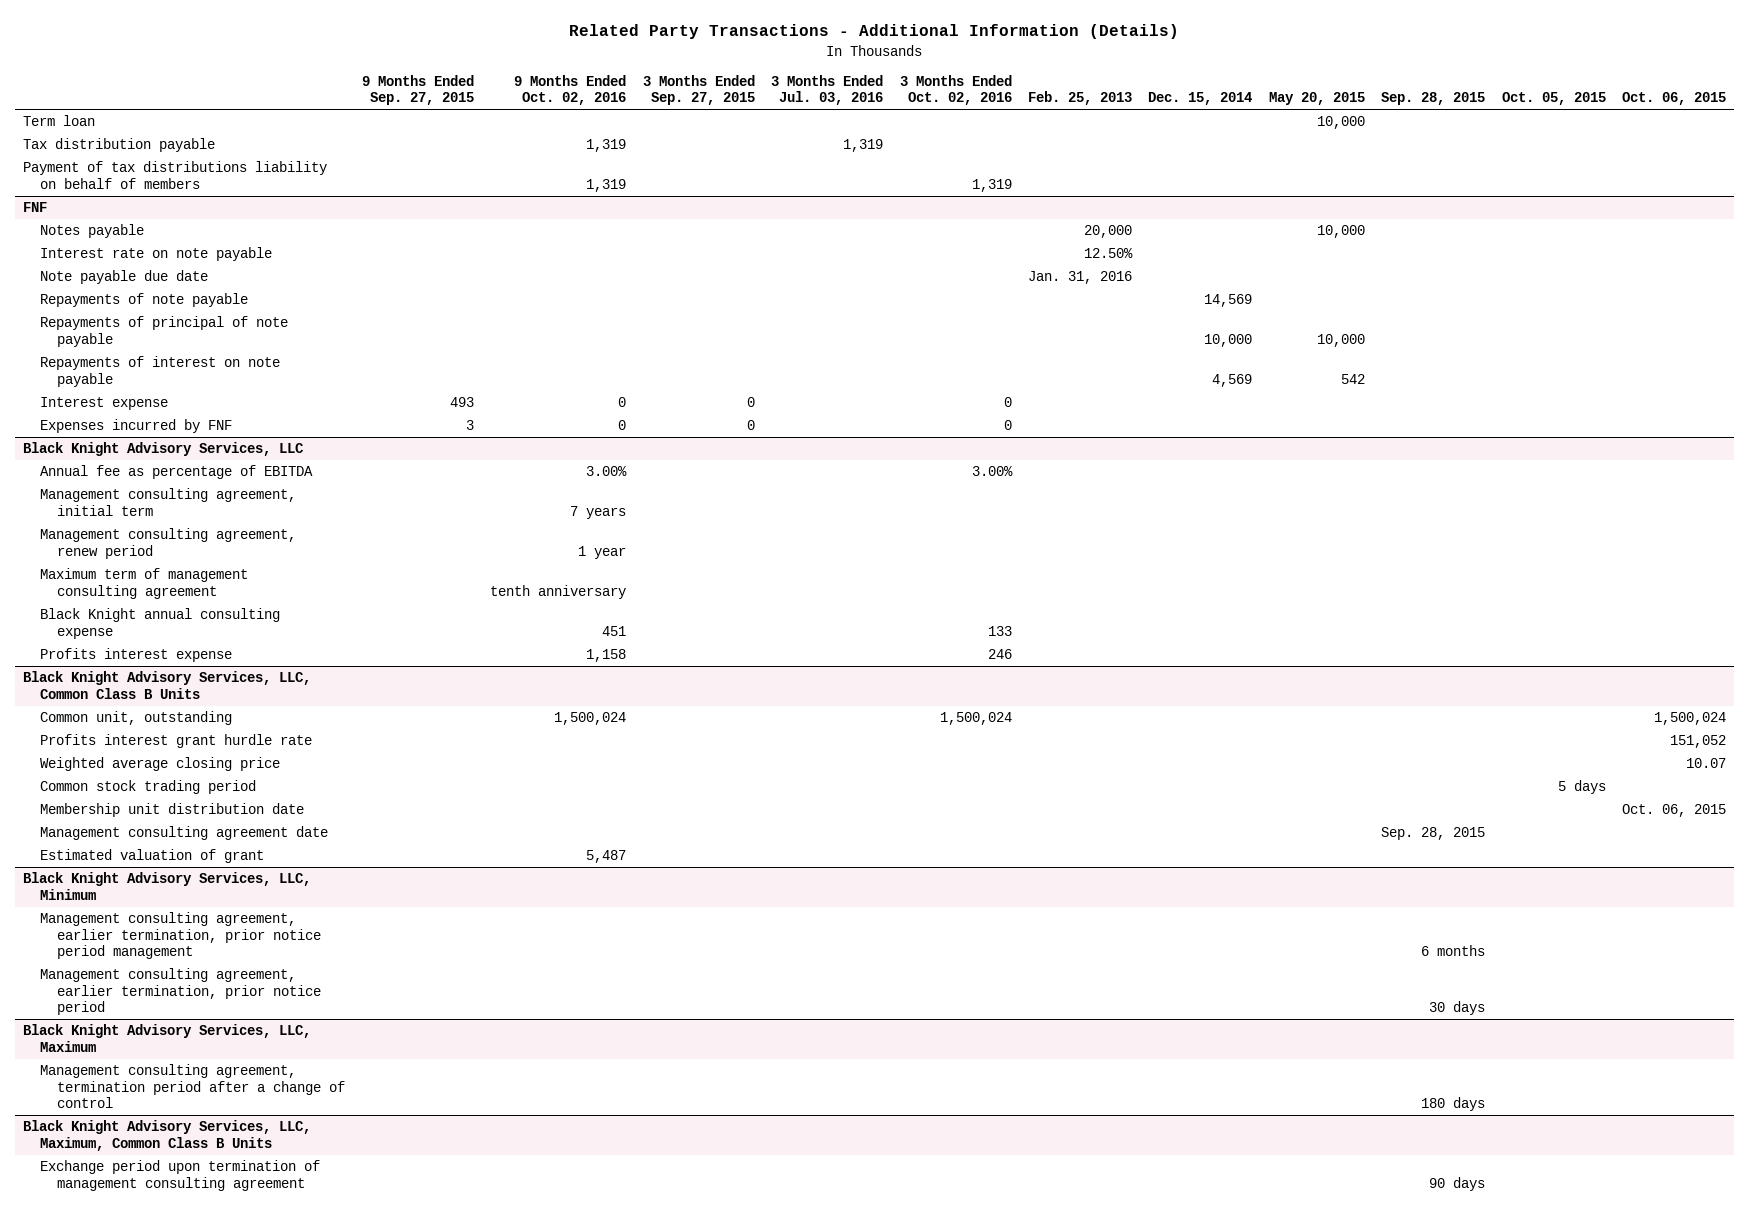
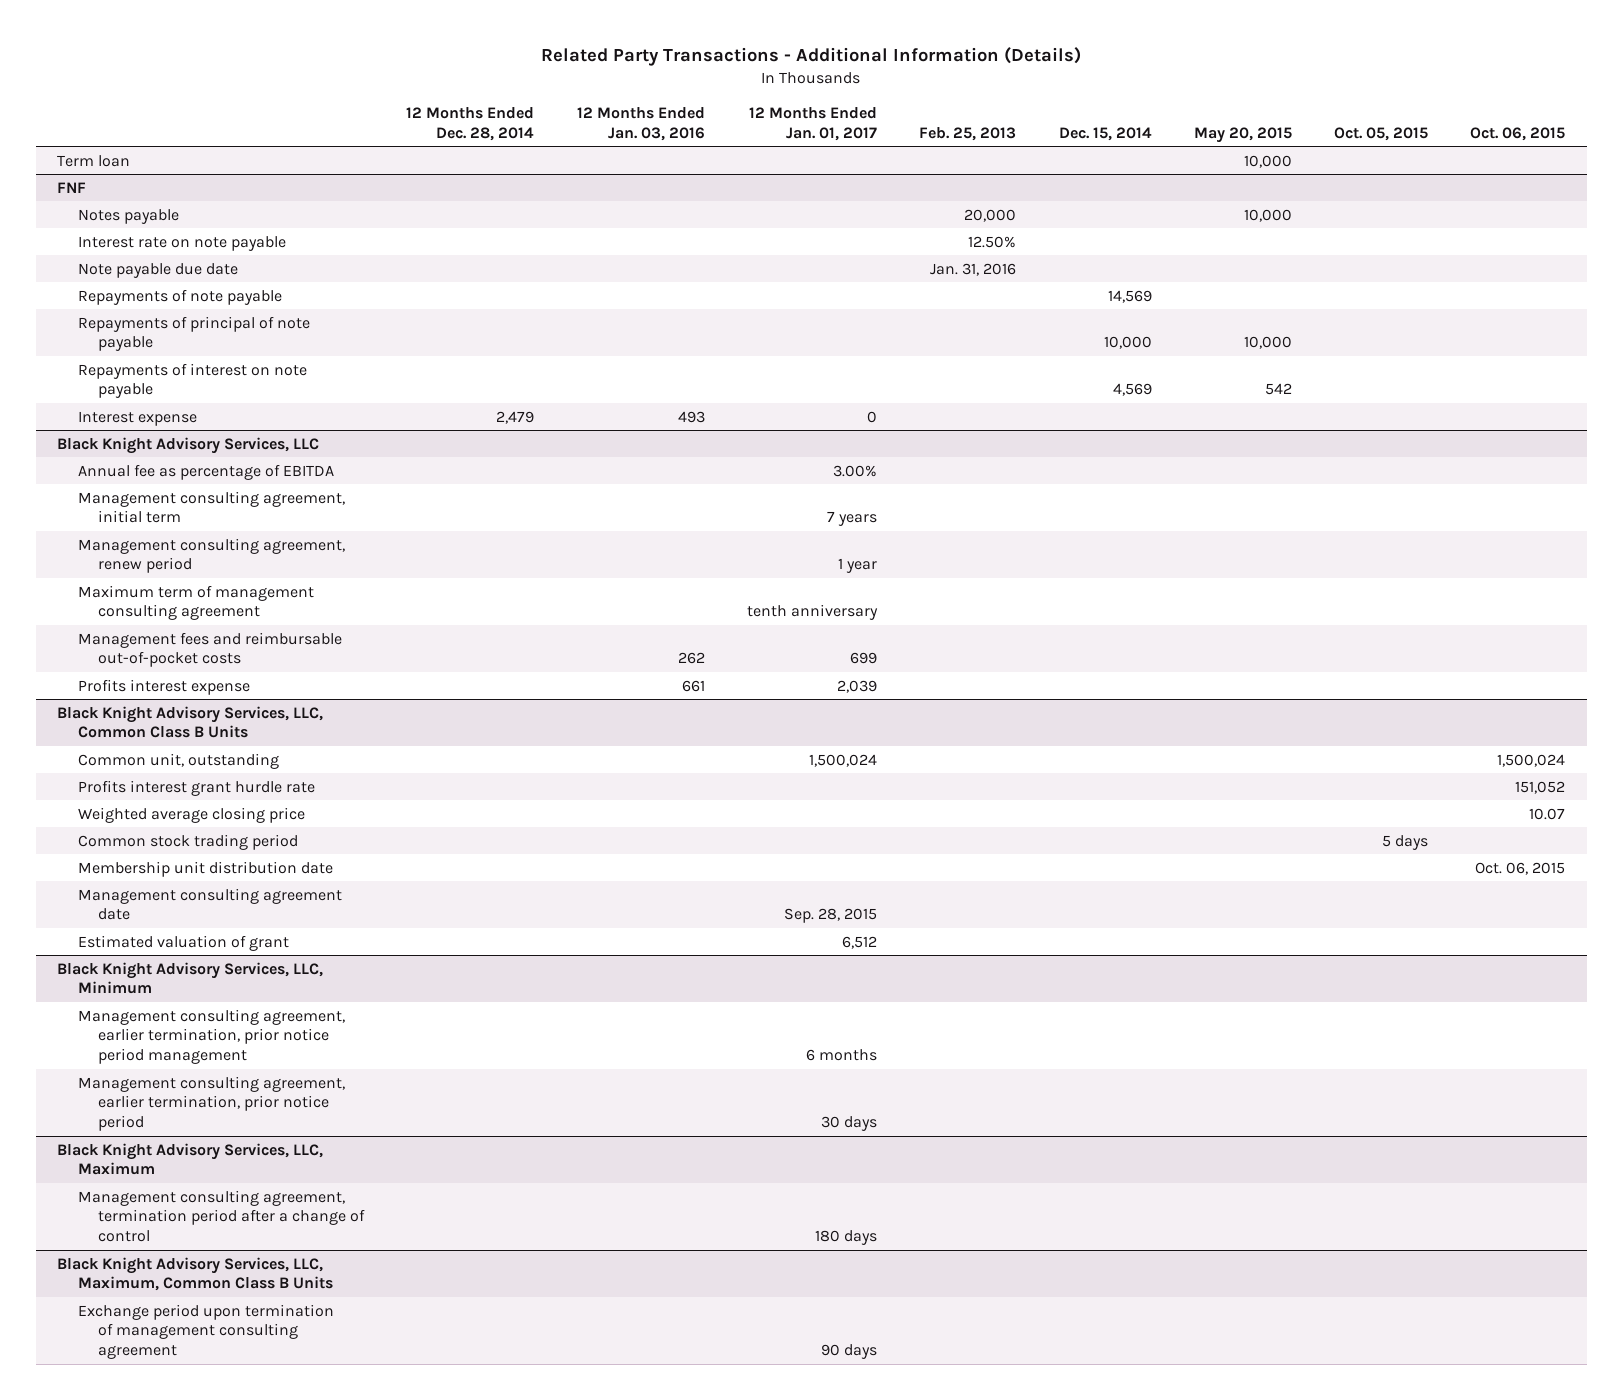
[361,74,474,106] 9 Months Ended Sep. 27, 2015 -> none
[514,74,627,106] 9 Months Ended Oct. 02, 2016 -> none
[642,74,755,106] 3 Months Ended Sep. 27, 2015 -> none
[771,74,884,106] 3 Months Ended Jul. 03, 2016 -> none
[899,74,1012,106] 3 Months Ended Oct. 02, 2016 -> none
[1381,92,1486,106] Sep. 28, 2015 -> none
none -> [406,106,535,141] 12 Months Ended Dec. 28, 2014
none -> [576,106,705,141] 12 Months Ended Jan. 03, 2016
none -> [749,106,878,141] 12 Months Ended Jan. 01, 2017
[22,138,215,153] Tax distribution payable -> none
[22,161,327,189] Payment of tax distributions liability on behalf of members -> none
[40,419,233,434] Expenses incurred by FNF -> none
[40,608,281,639] Black Knight annual consulting expense -> [77,631,342,668] Management fees and reimbursable out-of-pocket costs

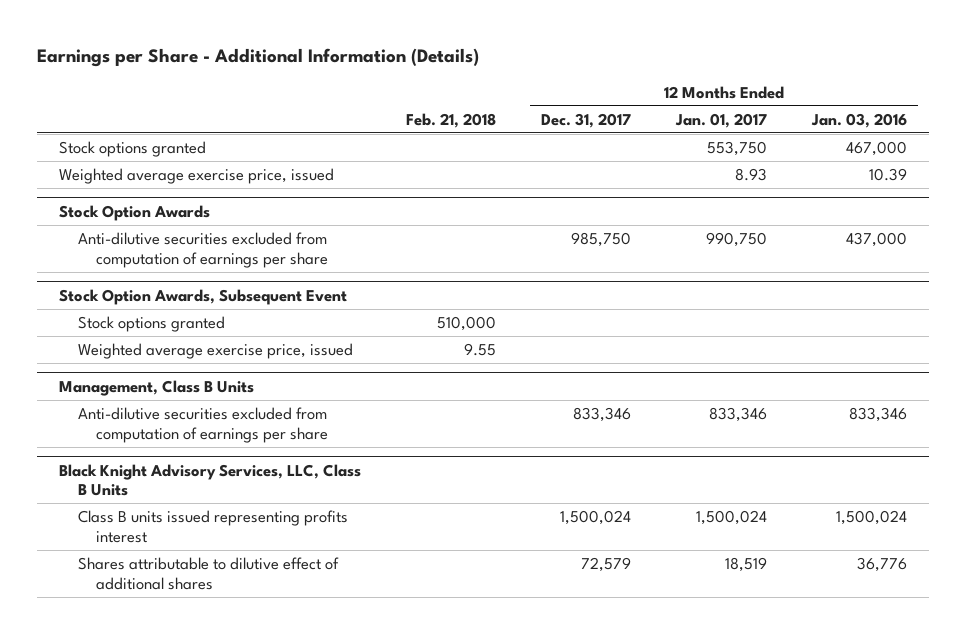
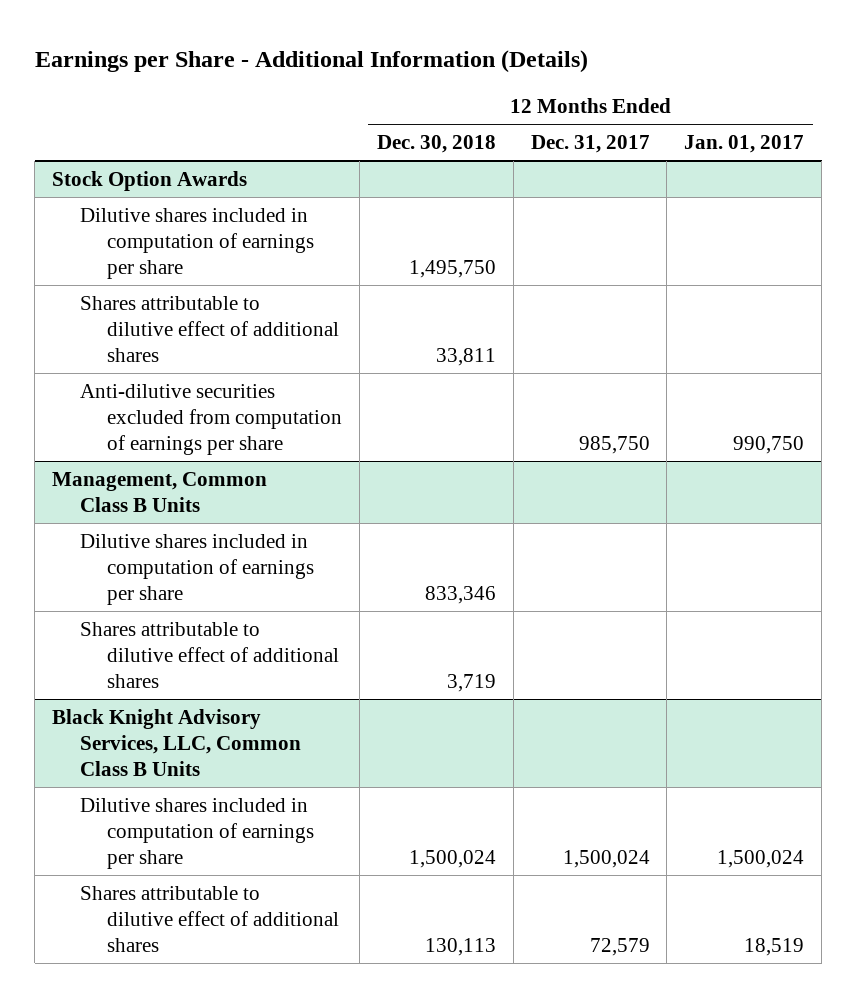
[406,112,497,128] Feb. 21, 2018 -> none
[810,112,907,128] Jan. 03, 2016 -> none
none -> [376,135,496,154] Dec. 30, 2018
[59,140,207,157] Stock options granted -> none
[59,167,335,184] Weighted average exercise price, issued -> none
none -> [79,207,314,279] Dilutive shares included in computation of earnings per share
none -> [79,295,339,362] Shares attributable to dilutive effect of additional shares
[59,288,348,305] Stock Option Awards, Subsequent Event -> none
[77,315,225,332] Stock options granted -> none
[77,342,353,359] Weighted average exercise price, issued -> none
[77,406,328,443] Anti-dilutive securities excluded from computation of earnings per share -> none
[59,379,255,396] Management, Class B Units -> [52,471,268,512] Management, Common Class B Units
none -> [79,533,314,605] Dilutive shares included in computation of earnings per share
none -> [79,621,339,688] Shares attributable to dilutive effect of additional shares
[59,463,362,497] Black Knight Advisory Services, LLC, Class B Units -> [52,708,301,776] Black Knight Advisory Services, LLC, Common Class B Units
[77,509,348,543] Class B units issued representing profits interest -> [79,797,314,869] Dilutive shares included in computation of earnings per share

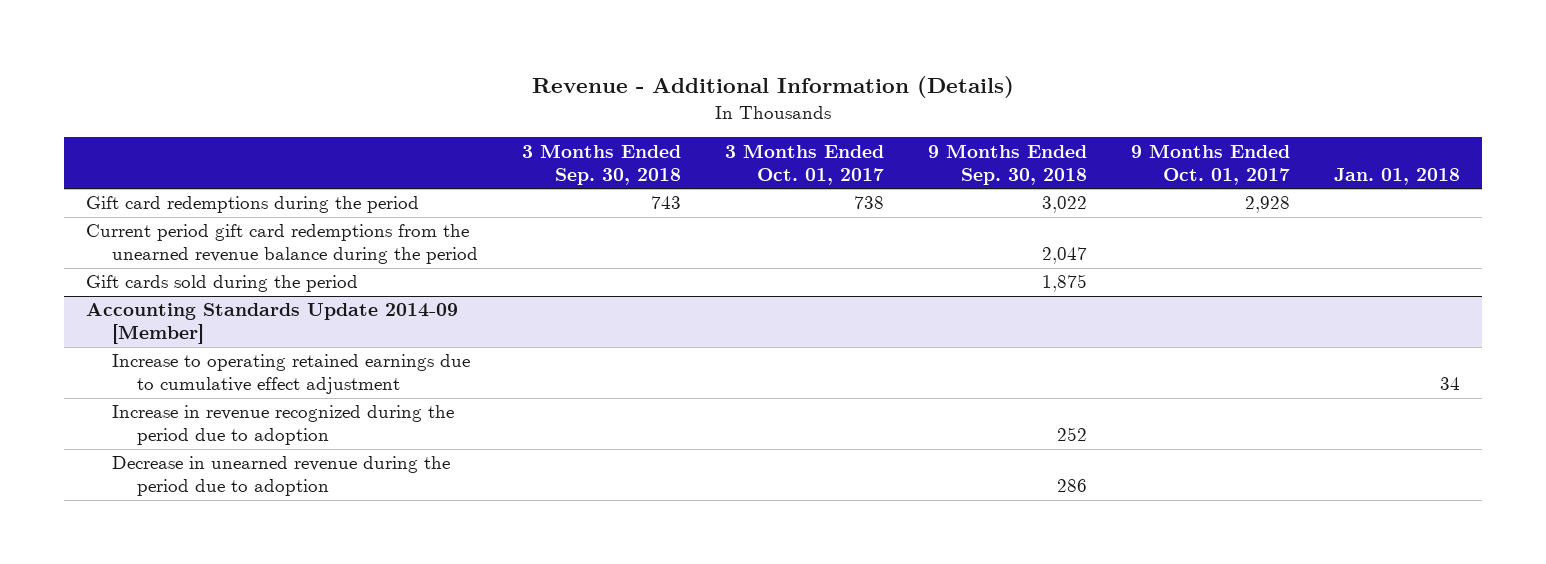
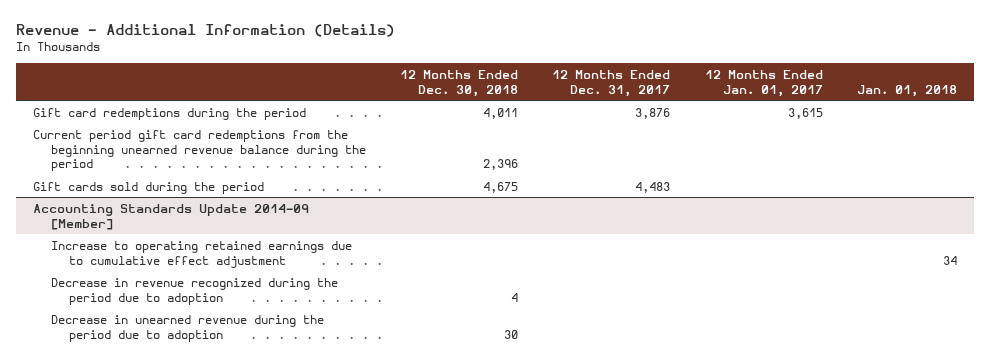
[521,143,681,185] 3 Months Ended Sep. 30, 2018 -> none
[724,143,884,185] 3 Months Ended Oct. 01, 2017 -> none
[927,143,1087,185] 9 Months Ended Sep. 30, 2018 -> none
[1130,143,1290,185] 9 Months Ended Oct. 01, 2017 -> none
none -> [400,69,519,97] 12 Months Ended Dec. 30, 2018
none -> [552,69,671,97] 12 Months Ended Dec. 31, 2017
none -> [704,69,823,97] 12 Months Ended Jan. 01, 2017
[86,224,478,265] Current period gift card redemptions from the unearned revenue balance during the period -> [33,129,367,172] Current period gift card redemptions from the beginning unearned revenue balance during the period
[111,405,454,446] Increase in revenue recognized during the period due to adoption -> [51,277,339,305] Decrease in revenue recognized during the period due to adoption

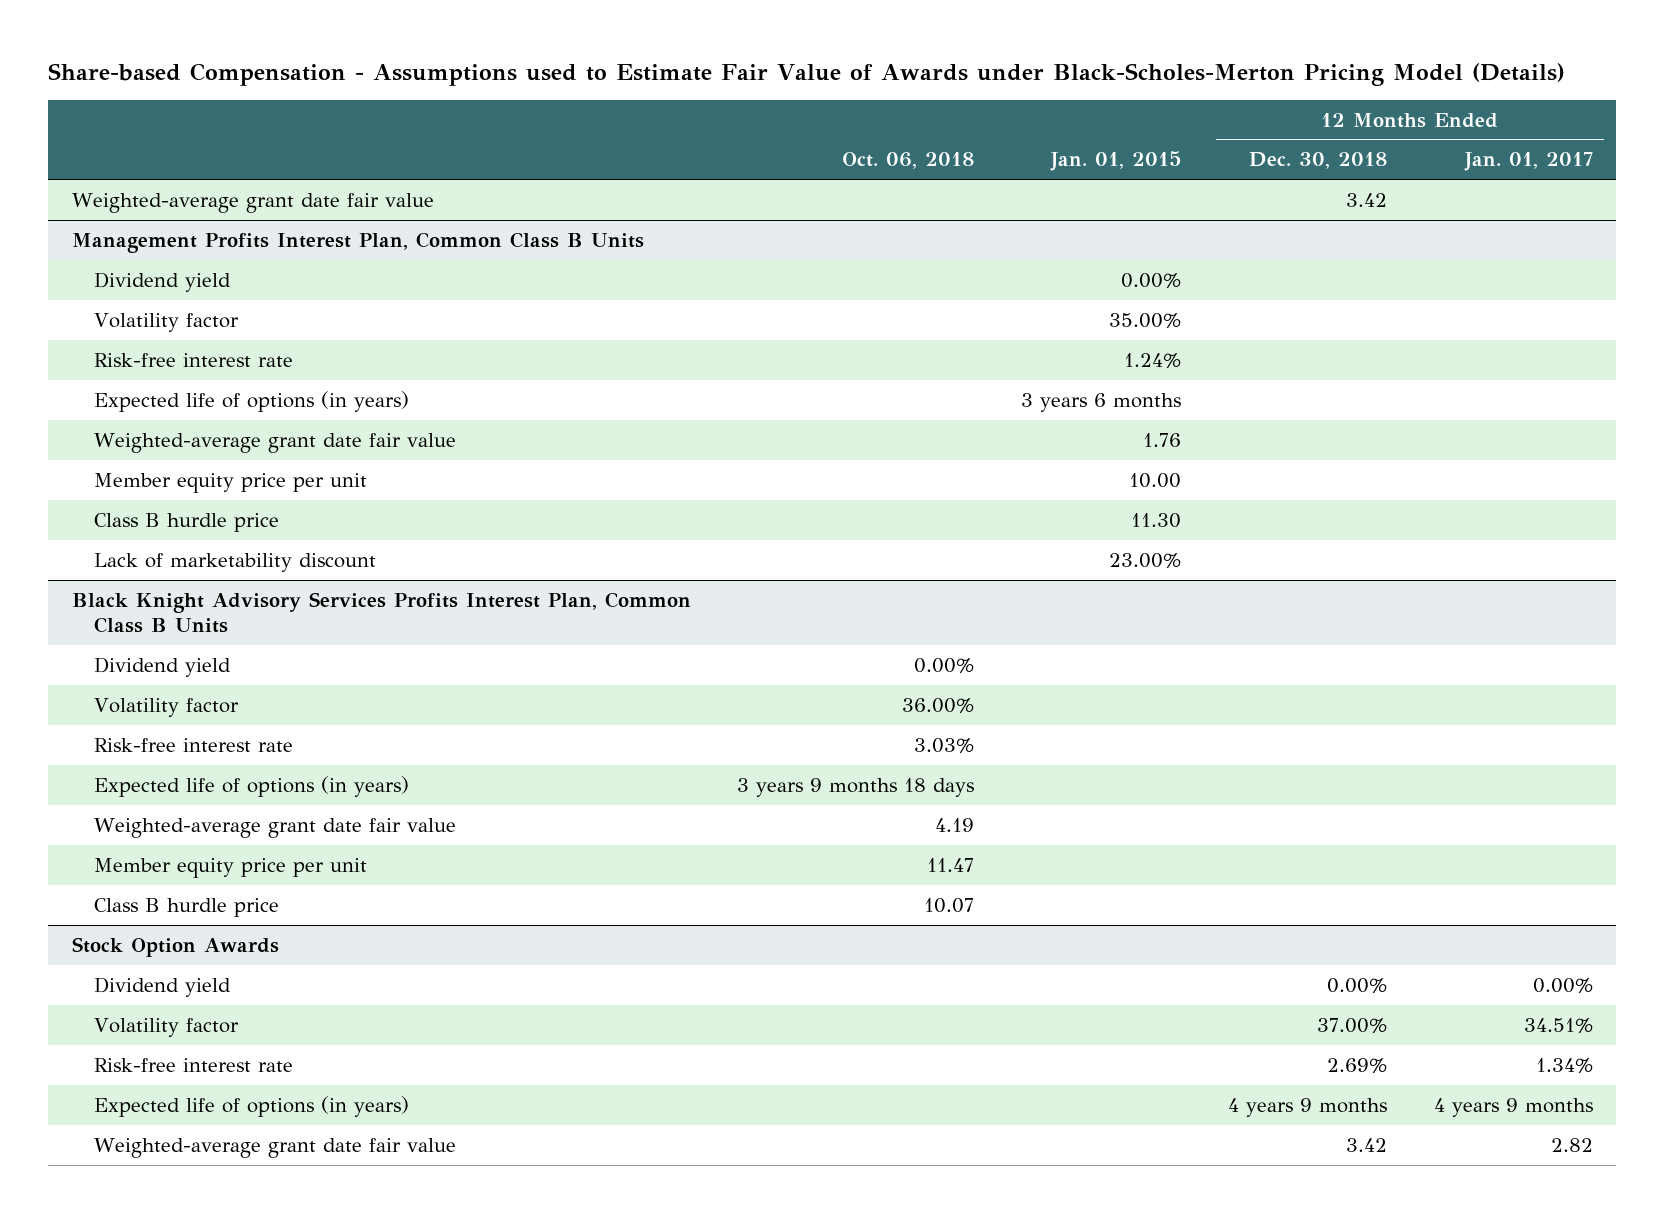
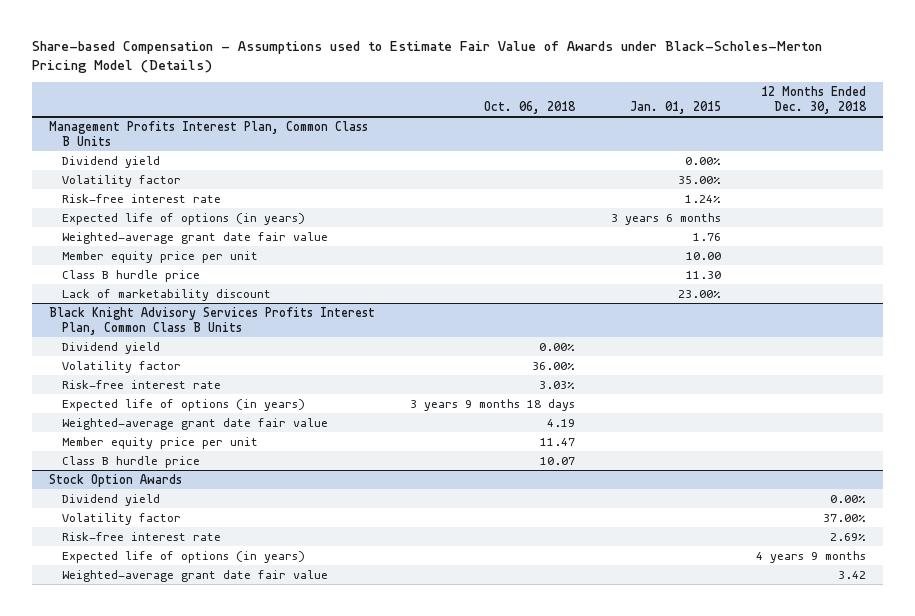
[1463,152,1593,172] Jan. 01, 2017 -> none
[71,192,434,213] Weighted-average grant date fair value -> none

